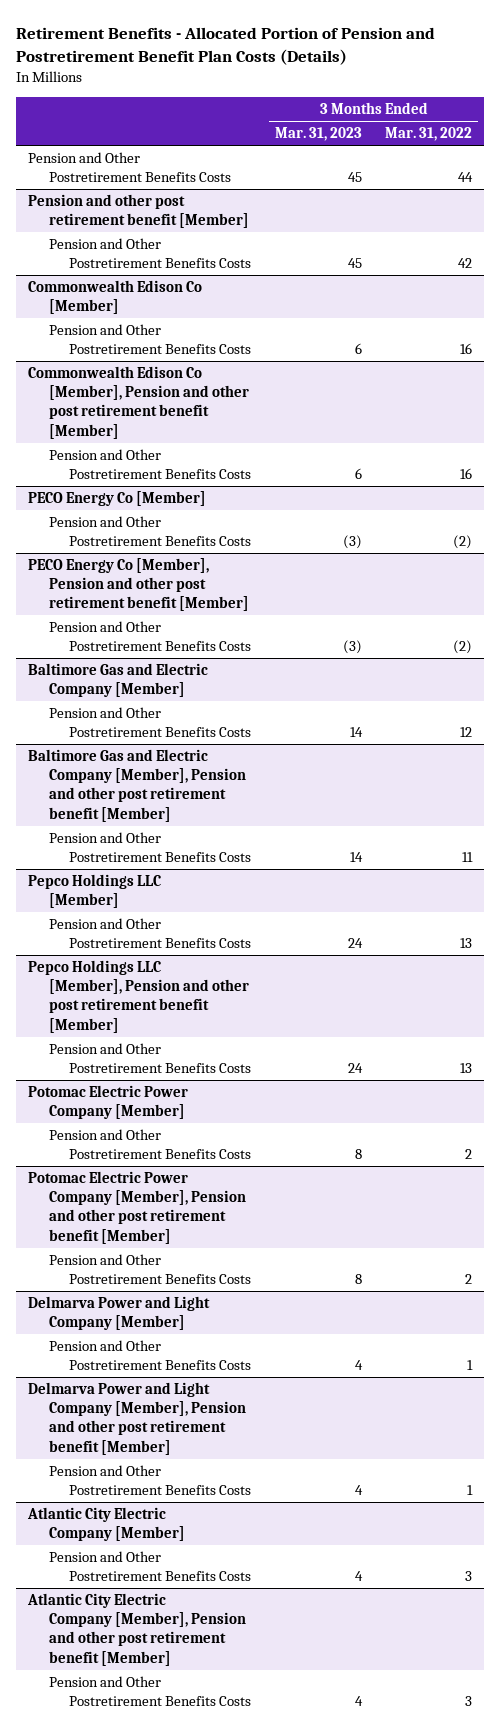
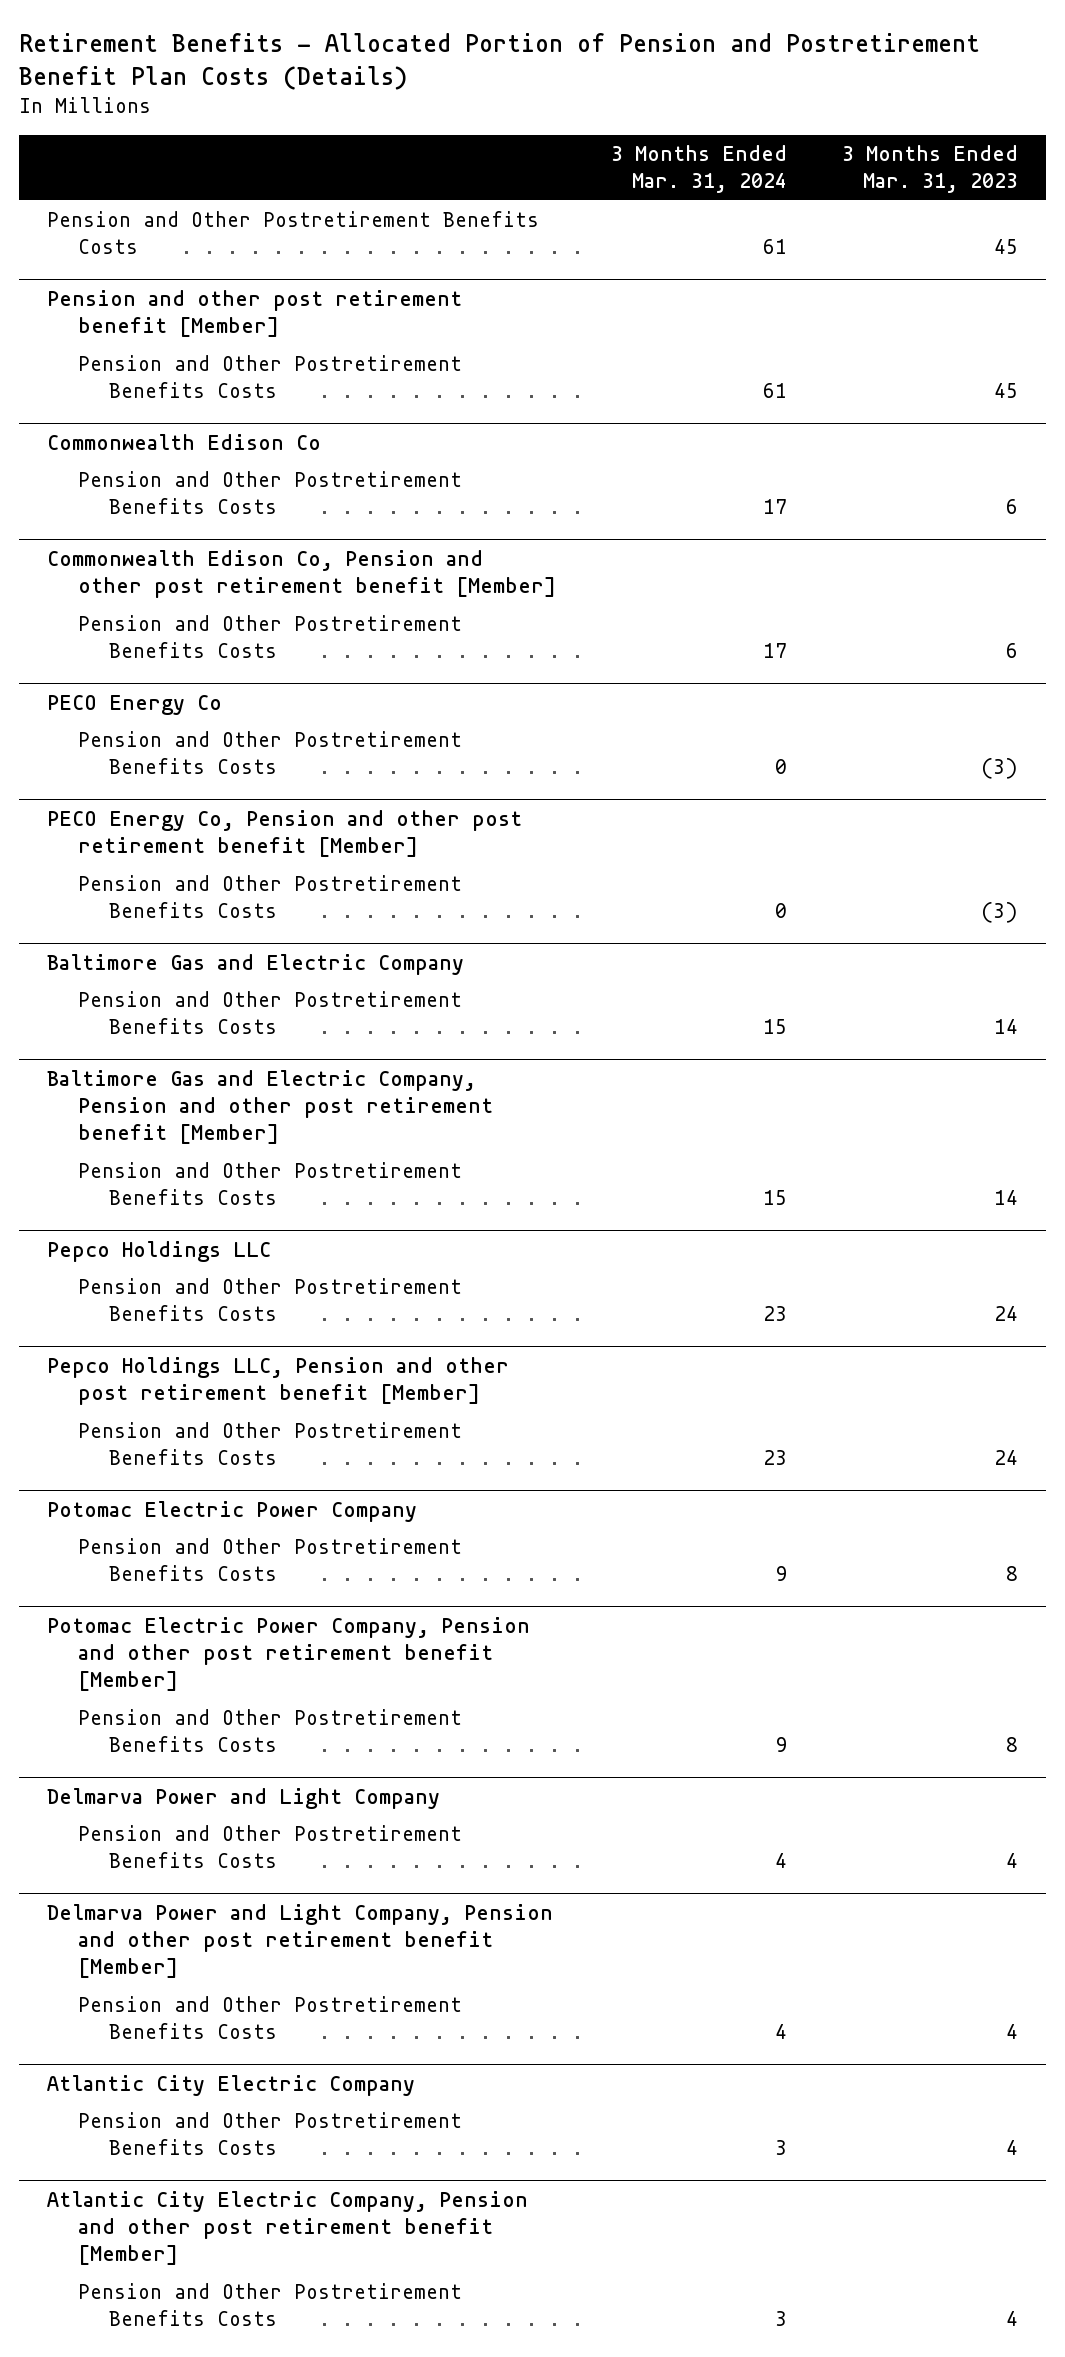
[385,127,473,142] Mar. 31, 2022 -> none
none -> [611,144,788,194] 3 Months Ended Mar. 31, 2024
[28,280,203,315] Commonwealth Edison Co [Member] -> [46,433,321,450] Commonwealth Edison Co
[28,366,249,439] Commonwealth Edison Co [Member], Pension and other post retirement benefit [Member] -> [46,549,556,599] Commonwealth Edison Co, Pension and other post retirement benefit [Member]
[28,491,207,507] PECO Energy Co [Member] -> [46,694,222,715] PECO Energy Co
[28,558,249,612] PECO Energy Co [Member], Pension and other post retirement benefit [Member] -> [46,809,522,858] PECO Energy Co, Pension and other post retirement benefit [Member]
[28,663,209,698] Baltimore Gas and Electric Company [Member] -> [46,953,464,975] Baltimore Gas and Electric Company
[28,749,246,822] Baltimore Gas and Electric Company [Member], Pension and other post retirement benefit [Member] -> [46,1069,493,1145] Baltimore Gas and Electric Company, Pension and other post retirement benefit [Member]
[28,874,162,909] Pepco Holdings LLC [Member] -> [46,1240,271,1262] Pepco Holdings LLC
[28,960,249,1033] Pepco Holdings LLC [Member], Pension and other post retirement benefit [Member] -> [46,1356,509,1406] Pepco Holdings LLC, Pension and other post retirement benefit [Member]
[28,1085,189,1120] Potomac Electric Power Company [Member] -> [46,1500,417,1522] Potomac Electric Power Company
[28,1171,246,1244] Potomac Electric Power Company [Member], Pension and other post retirement benefit [Member] -> [46,1616,530,1692] Potomac Electric Power Company, Pension and other post retirement benefit [Member]
[28,1296,211,1331] Delmarva Power and Light Company [Member] -> [46,1787,440,1809] Delmarva Power and Light Company
[28,1382,246,1455] Delmarva Power and Light Company [Member], Pension and other post retirement benefit [Member] -> [46,1903,553,1979] Delmarva Power and Light Company, Pension and other post retirement benefit [Member]
[27,1507,185,1542] Atlantic City Electric Company [Member] -> [46,2074,415,2096] Atlantic City Electric Company
[27,1593,246,1666] Atlantic City Electric Company [Member], Pension and other post retirement benefit [Member] -> [46,2190,528,2266] Atlantic City Electric Company, Pension and other post retirement benefit [Member]

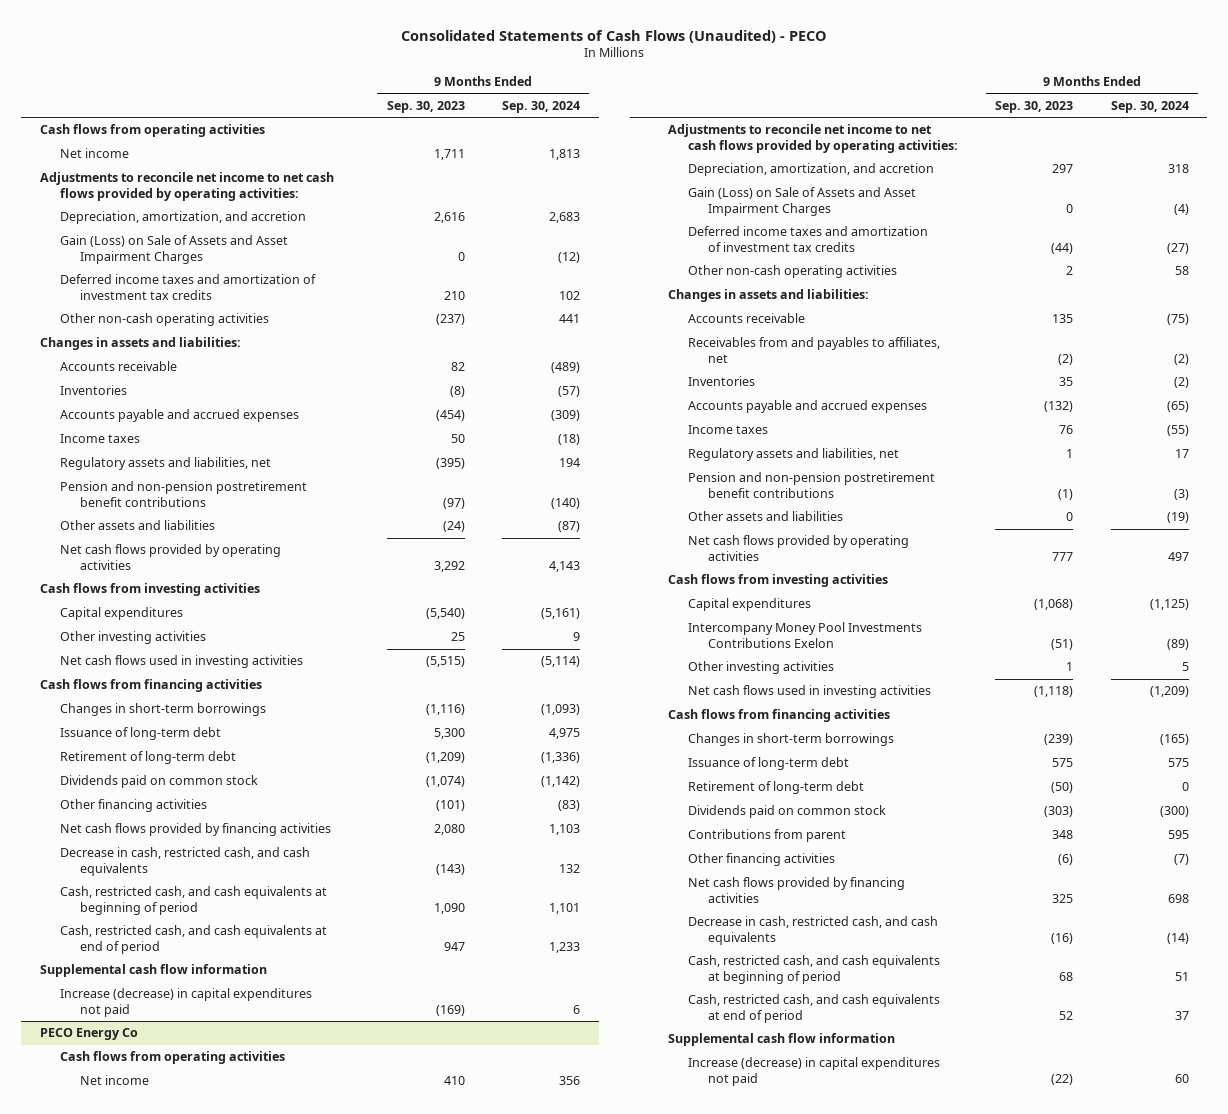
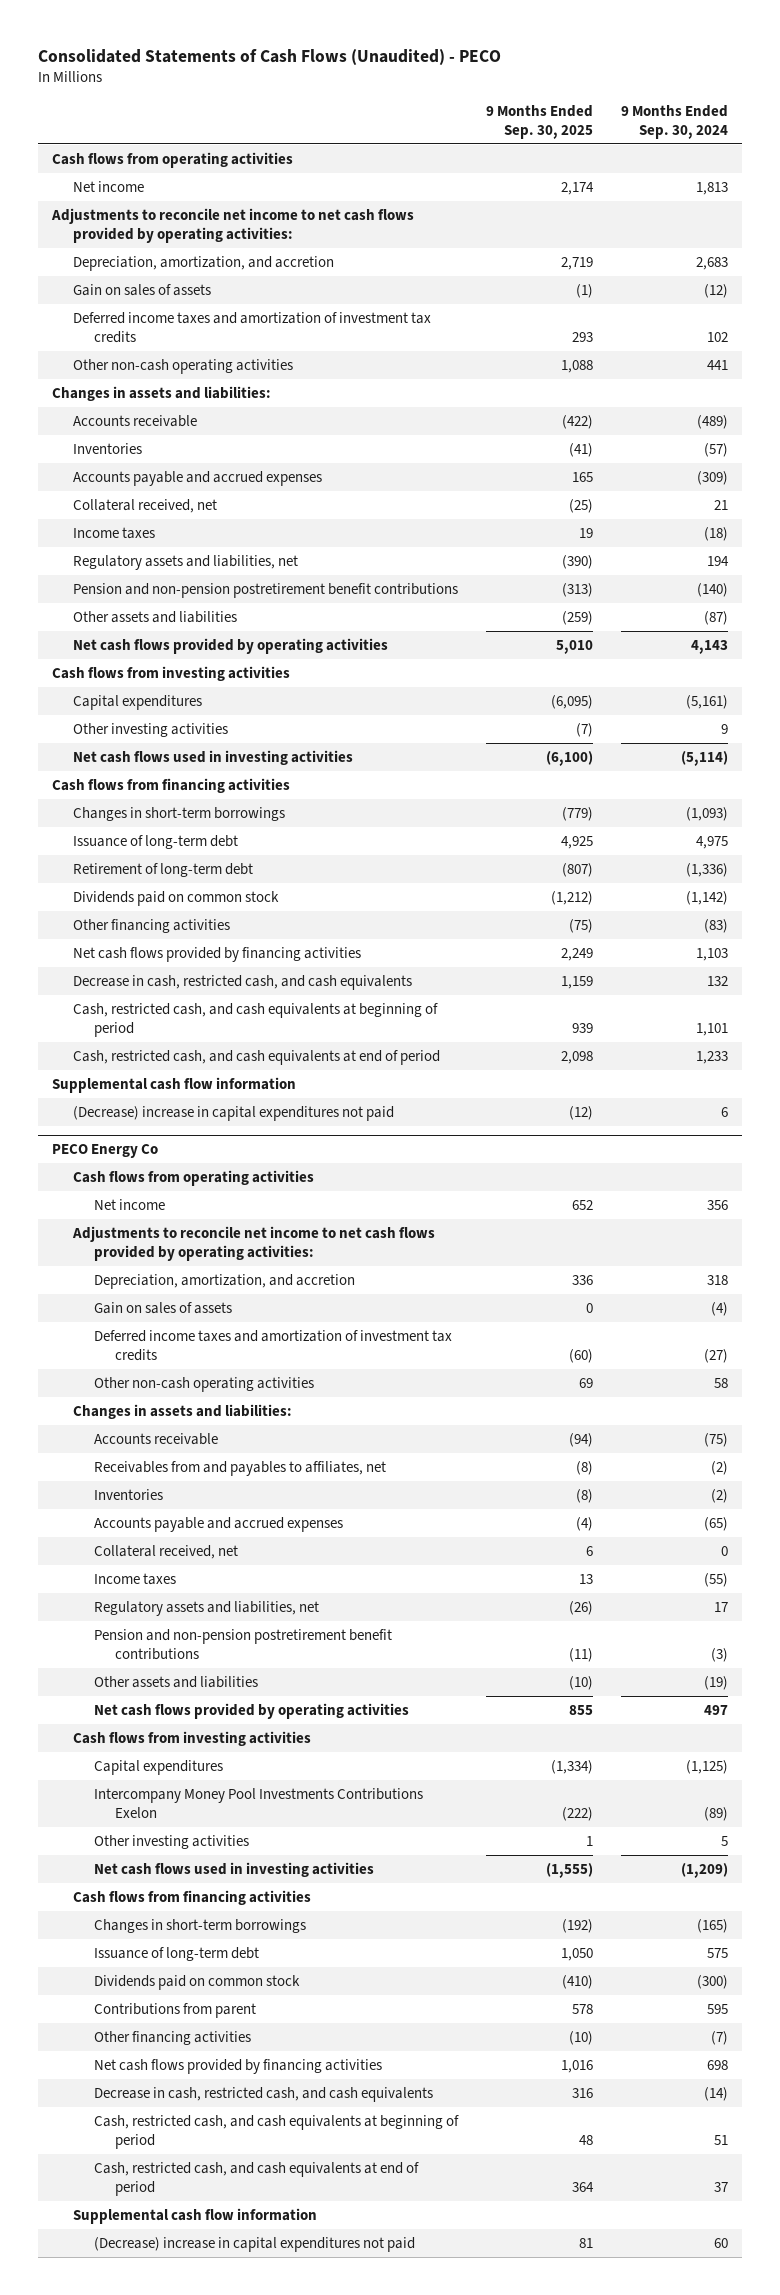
[386,100,465,113] Sep. 30, 2023 -> none
none -> [486,104,594,139] 9 Months Ended Sep. 30, 2025
[59,235,288,264] Gain (Loss) on Sale of Assets and Asset Impairment Charges -> none
none -> [73,283,212,296] Gain on sales of assets
none -> [73,498,218,513] Collateral received, net
[59,988,312,1017] Increase (decrease) in capital expenditures not paid -> [73,1105,395,1121] (Decrease) increase in capital expenditures not paid
[688,187,917,216] Gain (Loss) on Sale of Assets and Asset Impairment Charges -> none
none -> [94,1301,233,1314] Gain on sales of assets
none -> [94,1544,239,1559] Collateral received, net
[688,781,865,795] Retirement of long-term debt -> none
[688,1057,941,1086] Increase (decrease) in capital expenditures not paid -> [94,2236,416,2252] (Decrease) increase in capital expenditures not paid

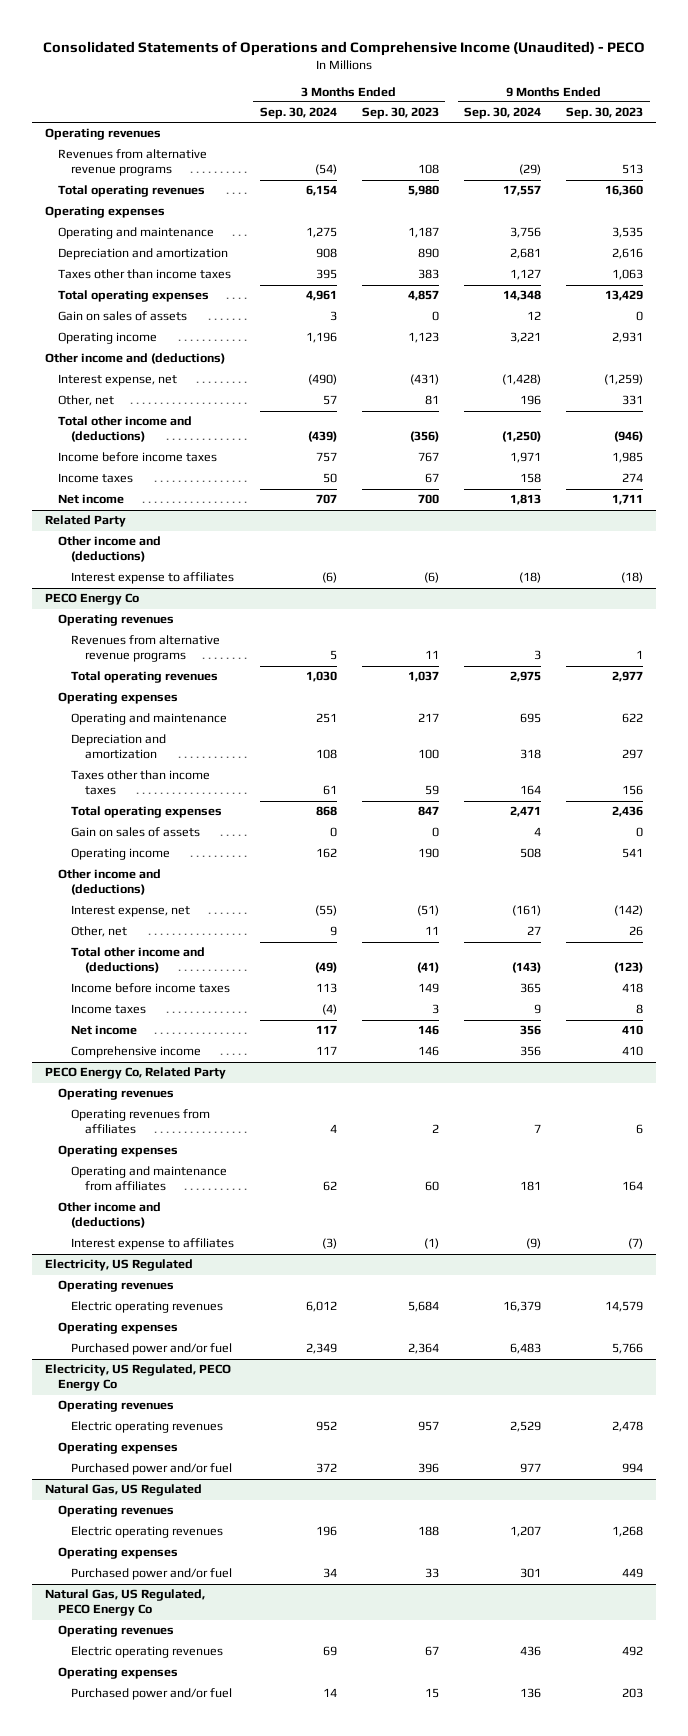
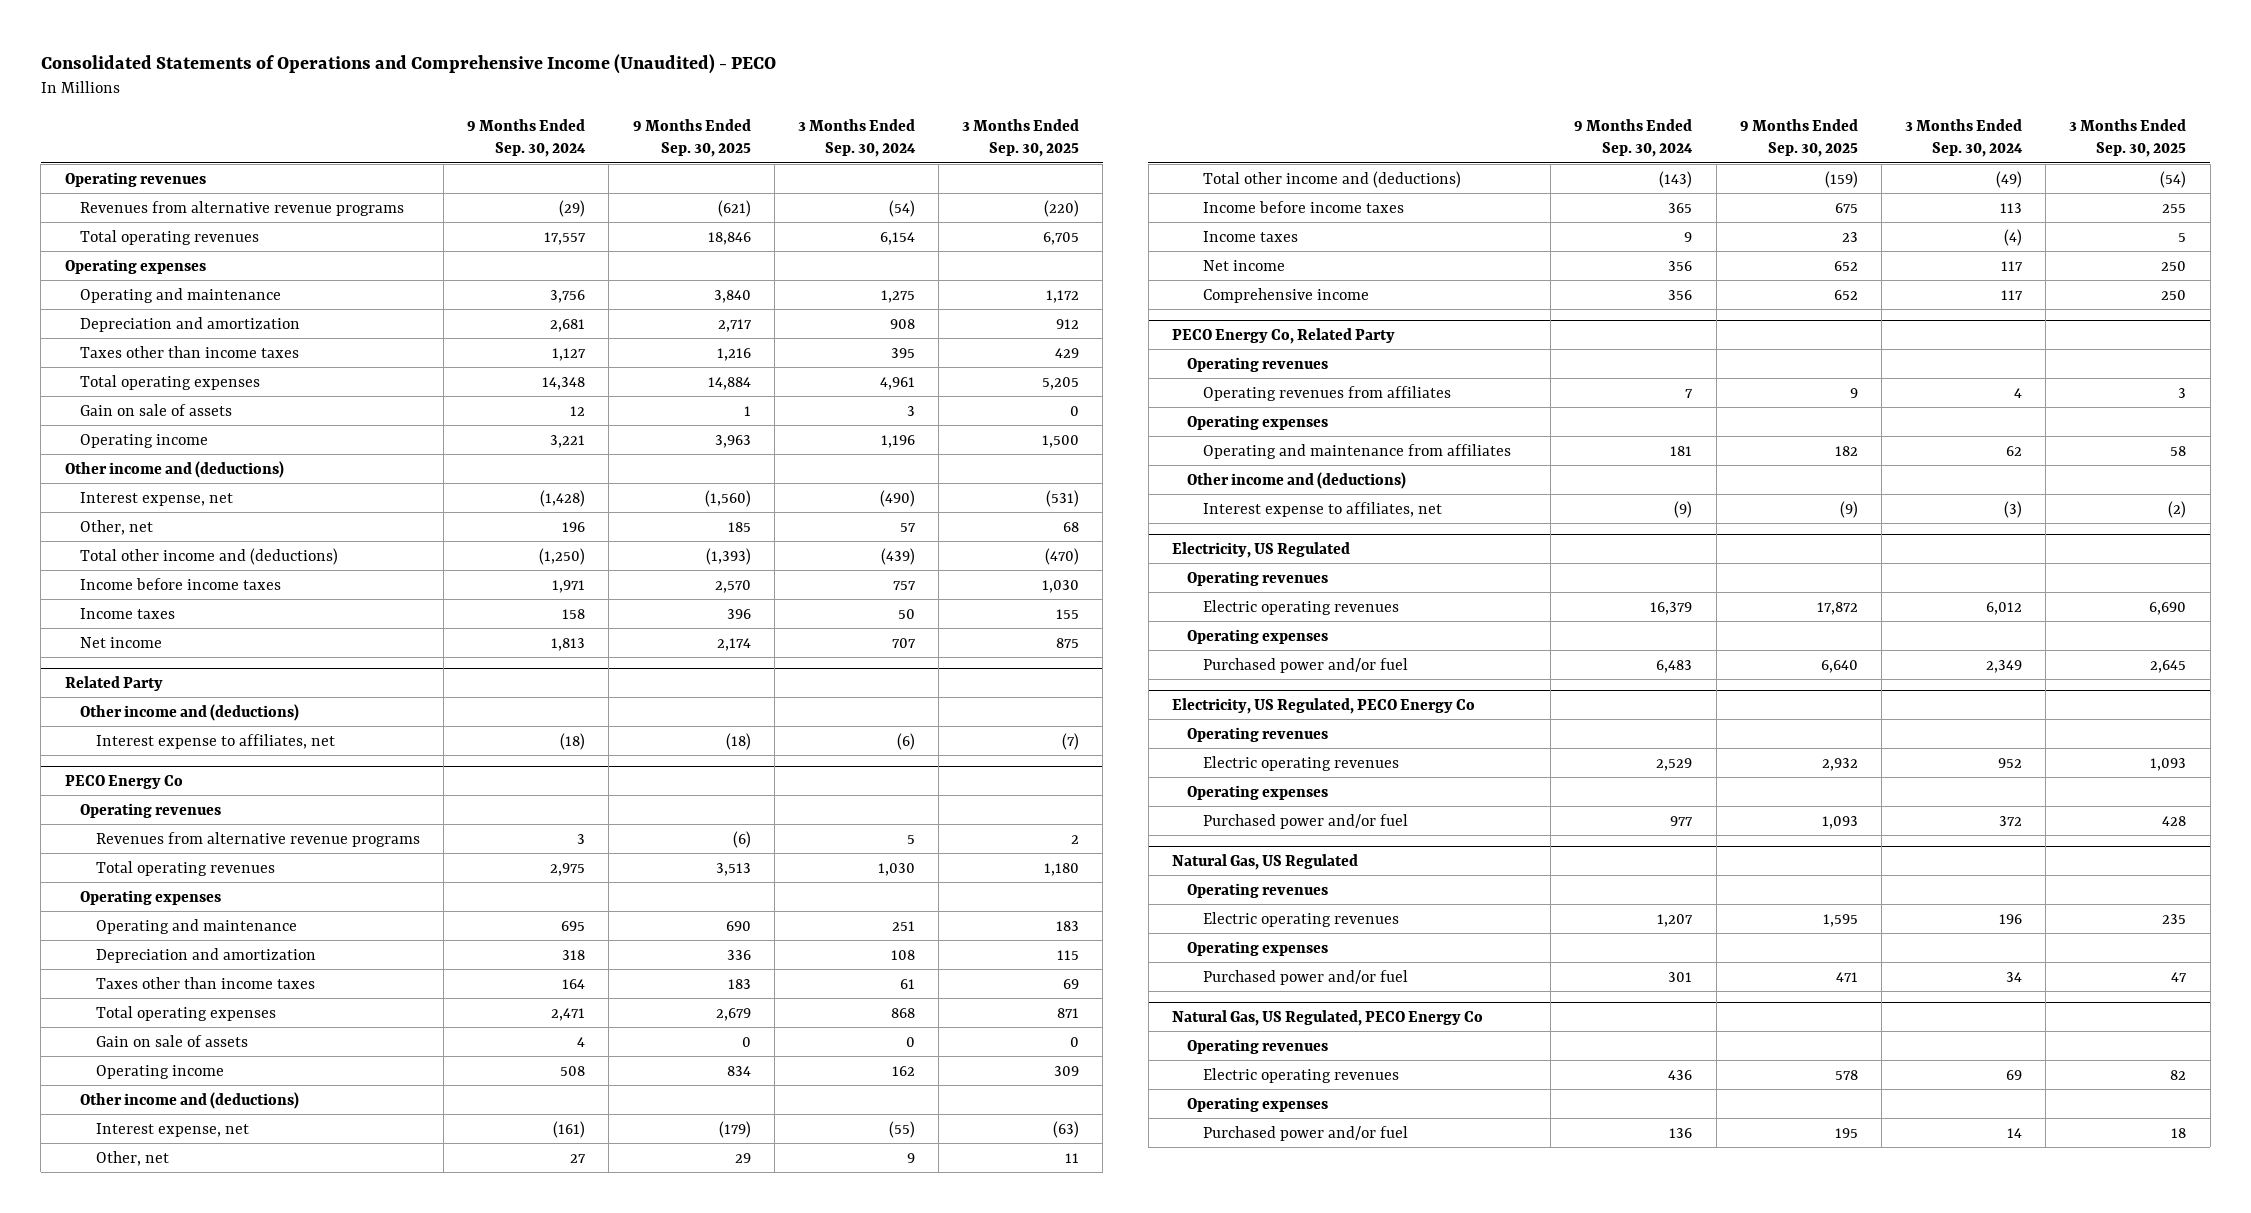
[361,107,439,120] Sep. 30, 2023 -> none
[566,107,644,120] Sep. 30, 2023 -> none
none -> [632,118,751,158] 9 Months Ended Sep. 30, 2025
none -> [962,118,1080,158] 3 Months Ended Sep. 30, 2025
[58,311,188,322] Gain on sales of assets -> [80,403,233,416] Gain on sale of assets
[71,572,235,585] Interest expense to affiliates -> [95,733,335,749] Interest expense to affiliates, net
[71,827,201,838] Gain on sales of assets -> [95,1034,248,1047] Gain on sale of assets
[71,1238,235,1251] Interest expense to affiliates -> [1202,501,1442,517] Interest expense to affiliates, net

